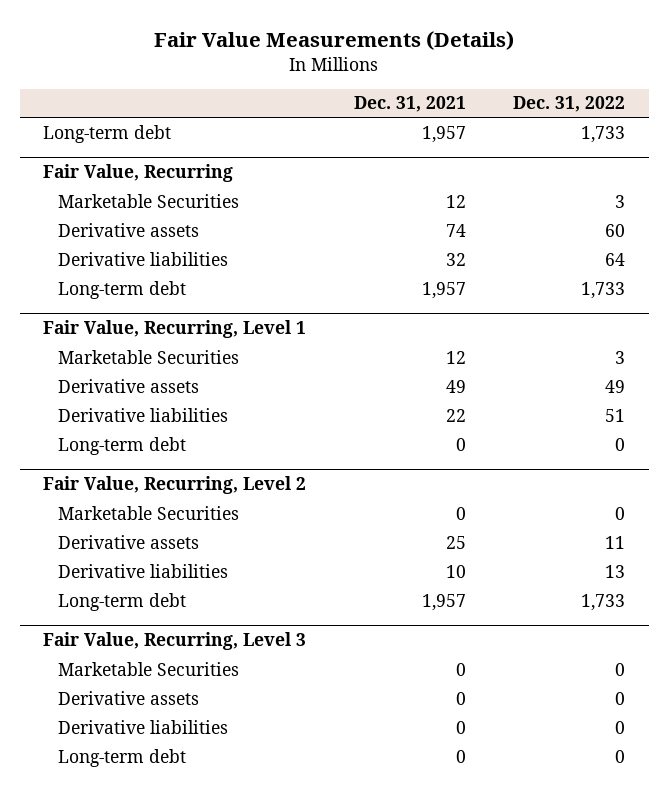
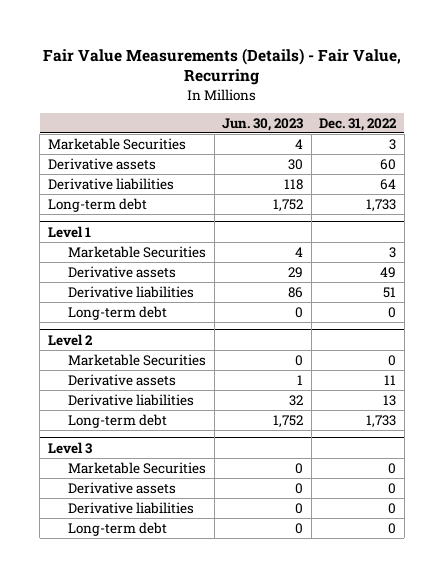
[154,31,515,51] Fair Value Measurements (Details) -> [42,47,401,86] Fair Value Measurements (Details) - Fair Value, Recurring
[353,96,466,113] Dec. 31, 2021 -> none
none -> [222,117,304,131] Jun. 30, 2023
[43,124,172,143] Long-term debt -> none
[43,164,234,183] Fair Value, Recurring -> none
[43,320,307,339] Fair Value, Recurring, Level 1 -> none
none -> [47,225,91,238] Level 1
[43,476,307,495] Fair Value, Recurring, Level 2 -> none
none -> [47,333,93,346] Level 2
[43,632,307,651] Fair Value, Recurring, Level 3 -> none
none -> [47,441,92,454] Level 3

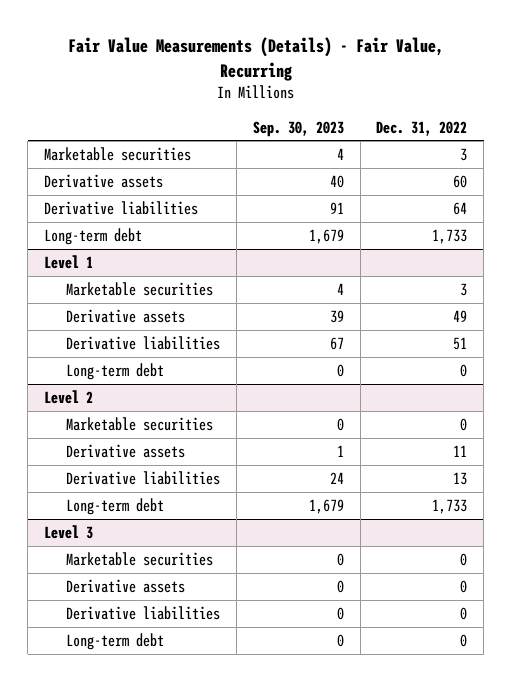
[222,117,304,131] Jun. 30, 2023 -> none
none -> [252,120,344,137] Sep. 30, 2023
[47,137,186,150] Marketable Securities -> [43,146,191,161] Marketable securities
[68,245,207,258] Marketable Securities -> [66,281,214,296] Marketable securities
[68,353,207,366] Marketable Securities -> [66,416,214,431] Marketable securities
[68,461,207,474] Marketable Securities -> [66,551,214,566] Marketable securities

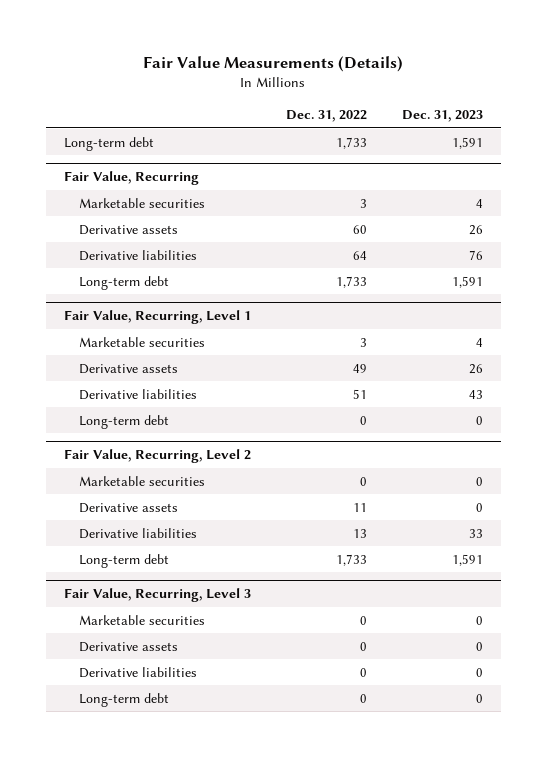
[67,37,444,81] Fair Value Measurements (Details) - Fair Value, Recurring -> [143,56,404,73] Fair Value Measurements (Details)
[252,120,344,137] Sep. 30, 2023 -> none
none -> [402,110,484,123] Dec. 31, 2023
none -> [63,136,154,151] Long-term debt
none -> [63,171,199,186] Fair Value, Recurring
[43,254,93,269] Level 1 -> none
none -> [63,310,251,325] Fair Value, Recurring, Level 1
[43,389,93,404] Level 2 -> none
none -> [63,449,251,464] Fair Value, Recurring, Level 2
[43,524,93,539] Level 3 -> none
none -> [63,588,251,603] Fair Value, Recurring, Level 3

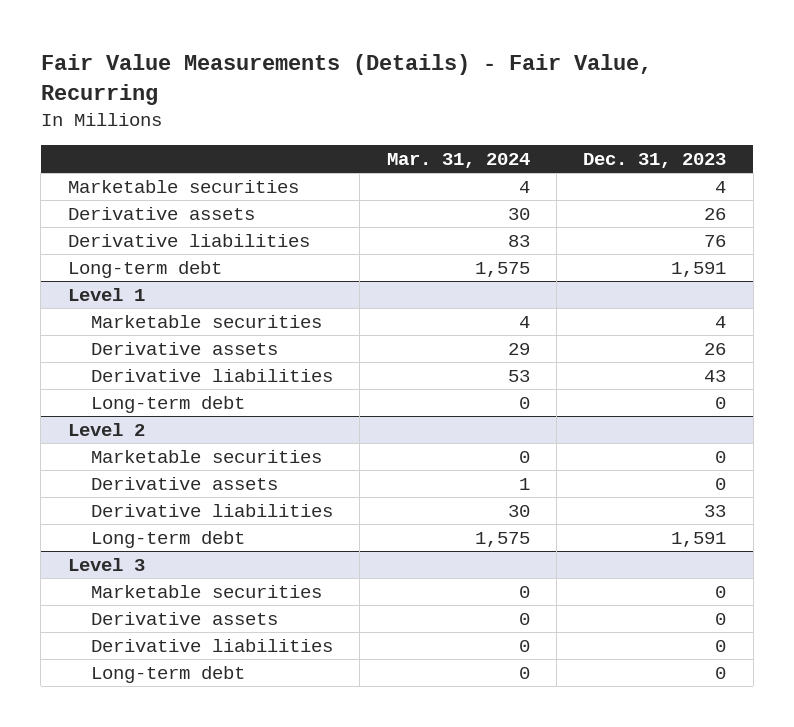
[143,56,404,73] Fair Value Measurements (Details) -> [40,54,652,106] Fair Value Measurements (Details) - Fair Value, Recurring
[285,110,367,123] Dec. 31, 2022 -> none
none -> [386,153,530,169] Mar. 31, 2024
[63,136,154,151] Long-term debt -> none
[63,171,199,186] Fair Value, Recurring -> none
[63,310,251,325] Fair Value, Recurring, Level 1 -> none
none -> [67,287,145,301] Level 1
[63,449,251,464] Fair Value, Recurring, Level 2 -> none
none -> [67,422,145,436] Level 2
[63,588,251,603] Fair Value, Recurring, Level 3 -> none
none -> [67,557,145,571] Level 3

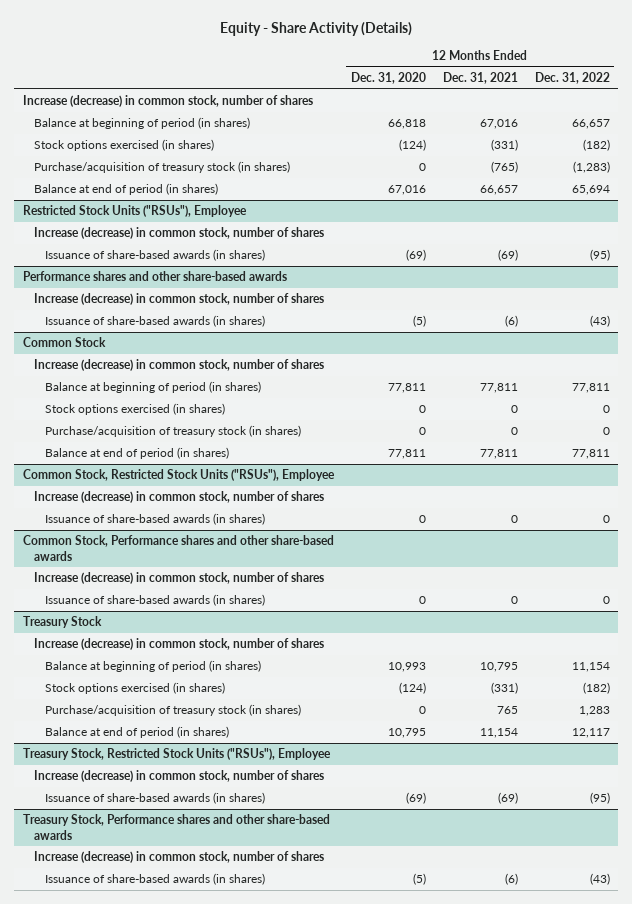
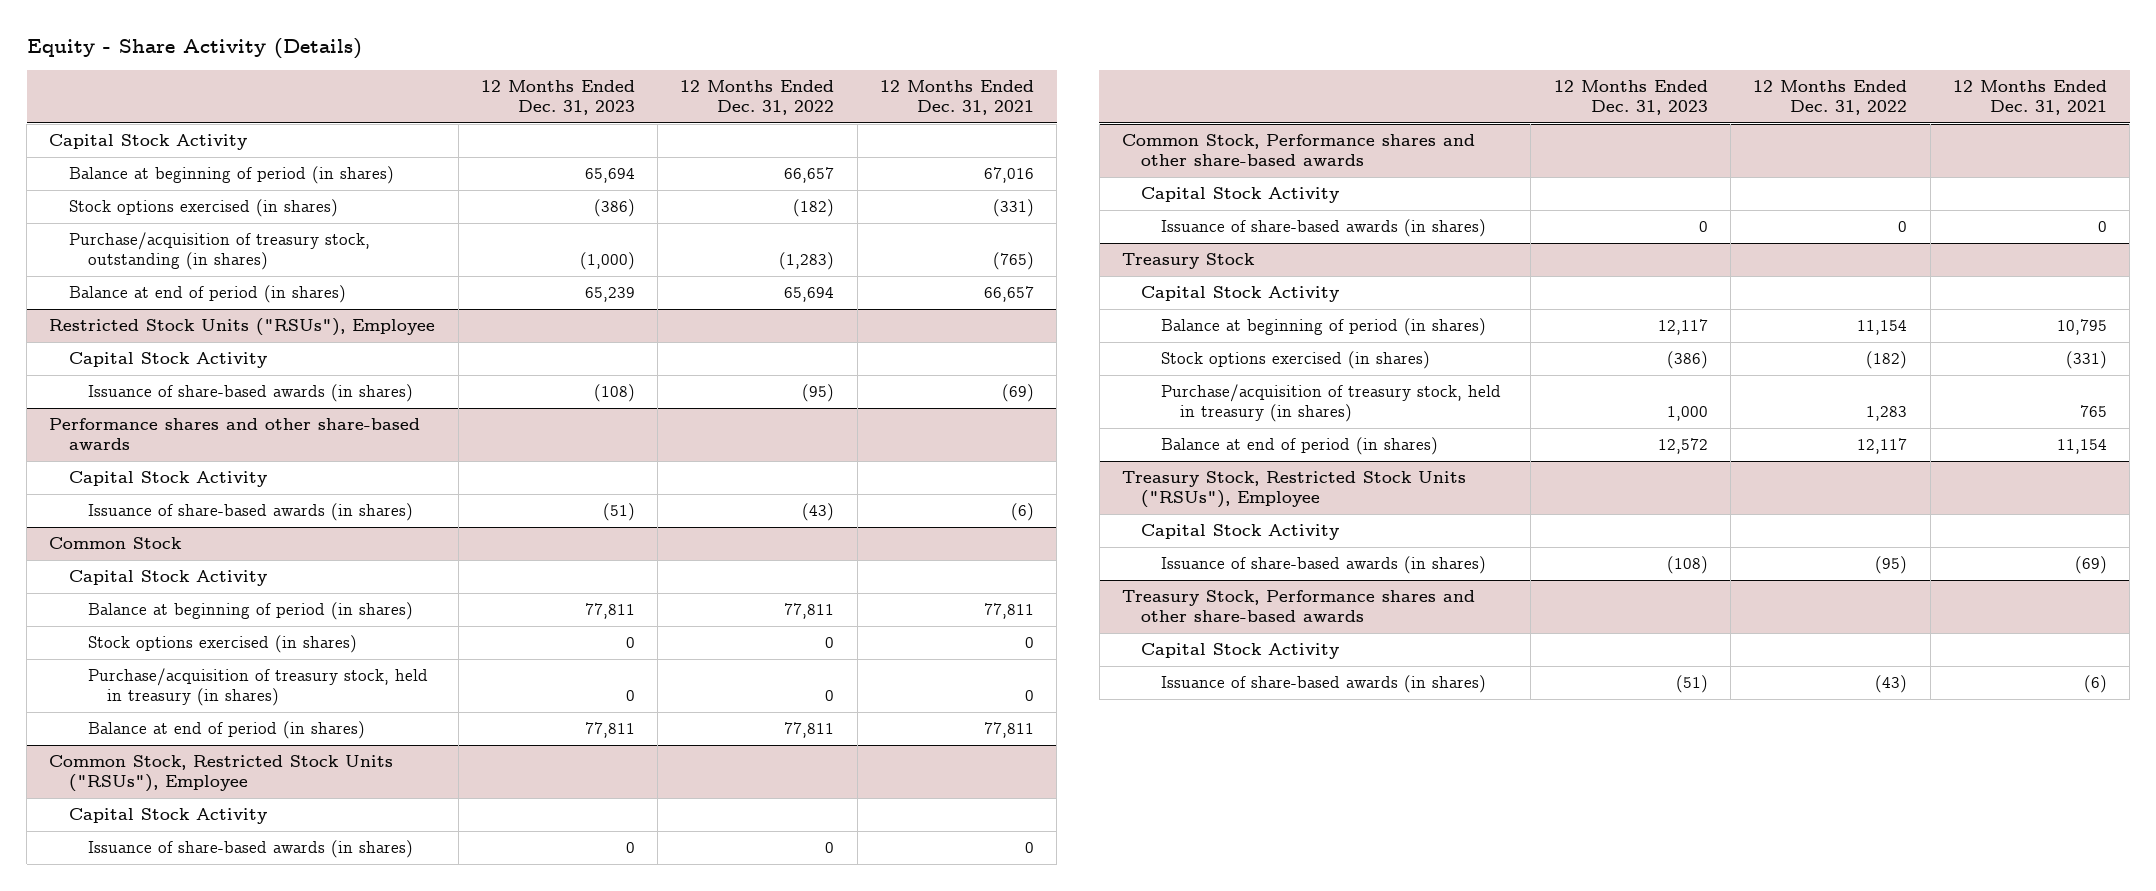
[350,72,426,85] Dec. 31, 2020 -> none
none -> [480,80,635,116] 12 Months Ended Dec. 31, 2023
[22,95,313,108] Increase (decrease) in common stock, number of shares -> [49,134,248,151] Capital Stock Activity
[33,161,290,174] Purchase/acquisition of treasury stock (in shares) -> [68,232,370,271] Purchase/acquisition of treasury stock, outstanding (in shares)
[33,227,324,240] Increase (decrease) in common stock, number of shares -> [68,352,267,369] Capital Stock Activity
[33,293,324,306] Increase (decrease) in common stock, number of shares -> [68,471,267,488] Capital Stock Activity
[33,359,324,372] Increase (decrease) in common stock, number of shares -> [68,570,267,587] Capital Stock Activity
[45,425,302,438] Purchase/acquisition of treasury stock (in shares) -> [87,668,428,707] Purchase/acquisition of treasury stock, held in treasury (in shares)
[33,491,324,504] Increase (decrease) in common stock, number of shares -> [68,808,267,825] Capital Stock Activity
[33,572,324,585] Increase (decrease) in common stock, number of shares -> [1141,187,1340,204] Capital Stock Activity
[33,638,324,651] Increase (decrease) in common stock, number of shares -> [1141,286,1340,303] Capital Stock Activity
[45,704,302,717] Purchase/acquisition of treasury stock (in shares) -> [1160,384,1501,423] Purchase/acquisition of treasury stock, held in treasury (in shares)
[33,770,324,783] Increase (decrease) in common stock, number of shares -> [1141,524,1340,541] Capital Stock Activity
[33,851,324,864] Increase (decrease) in common stock, number of shares -> [1141,643,1340,660] Capital Stock Activity

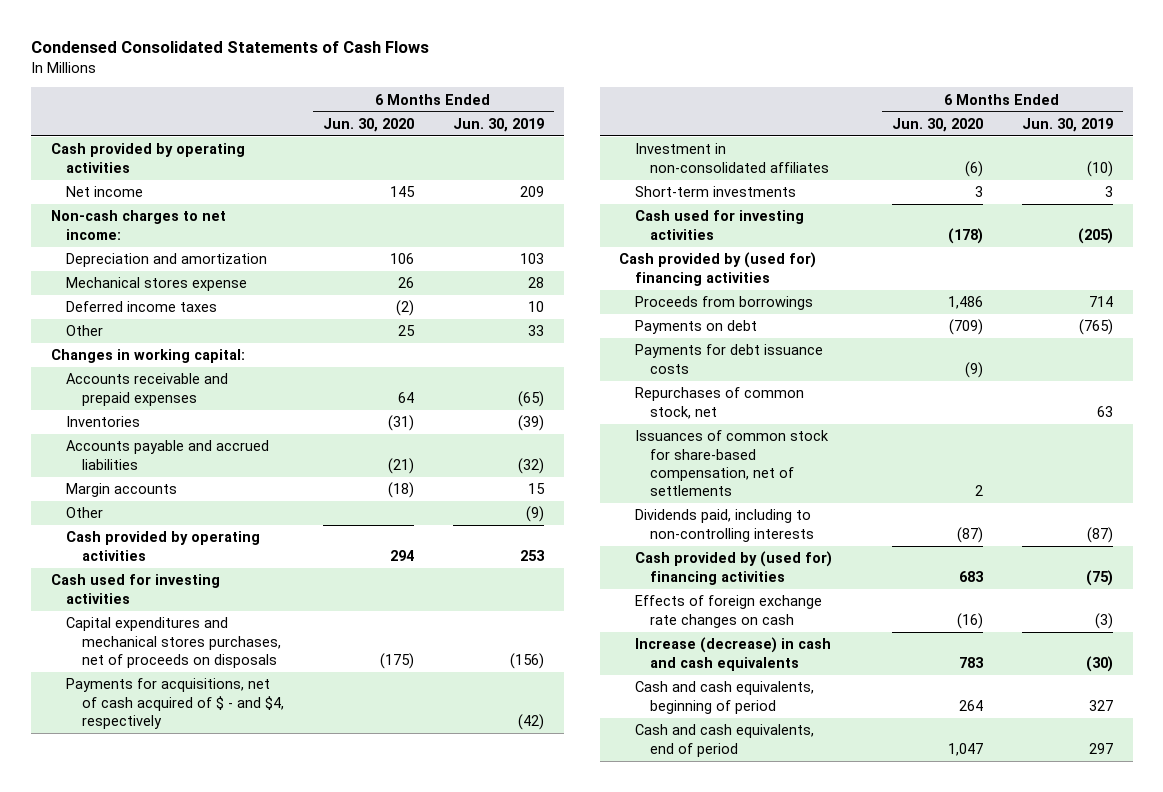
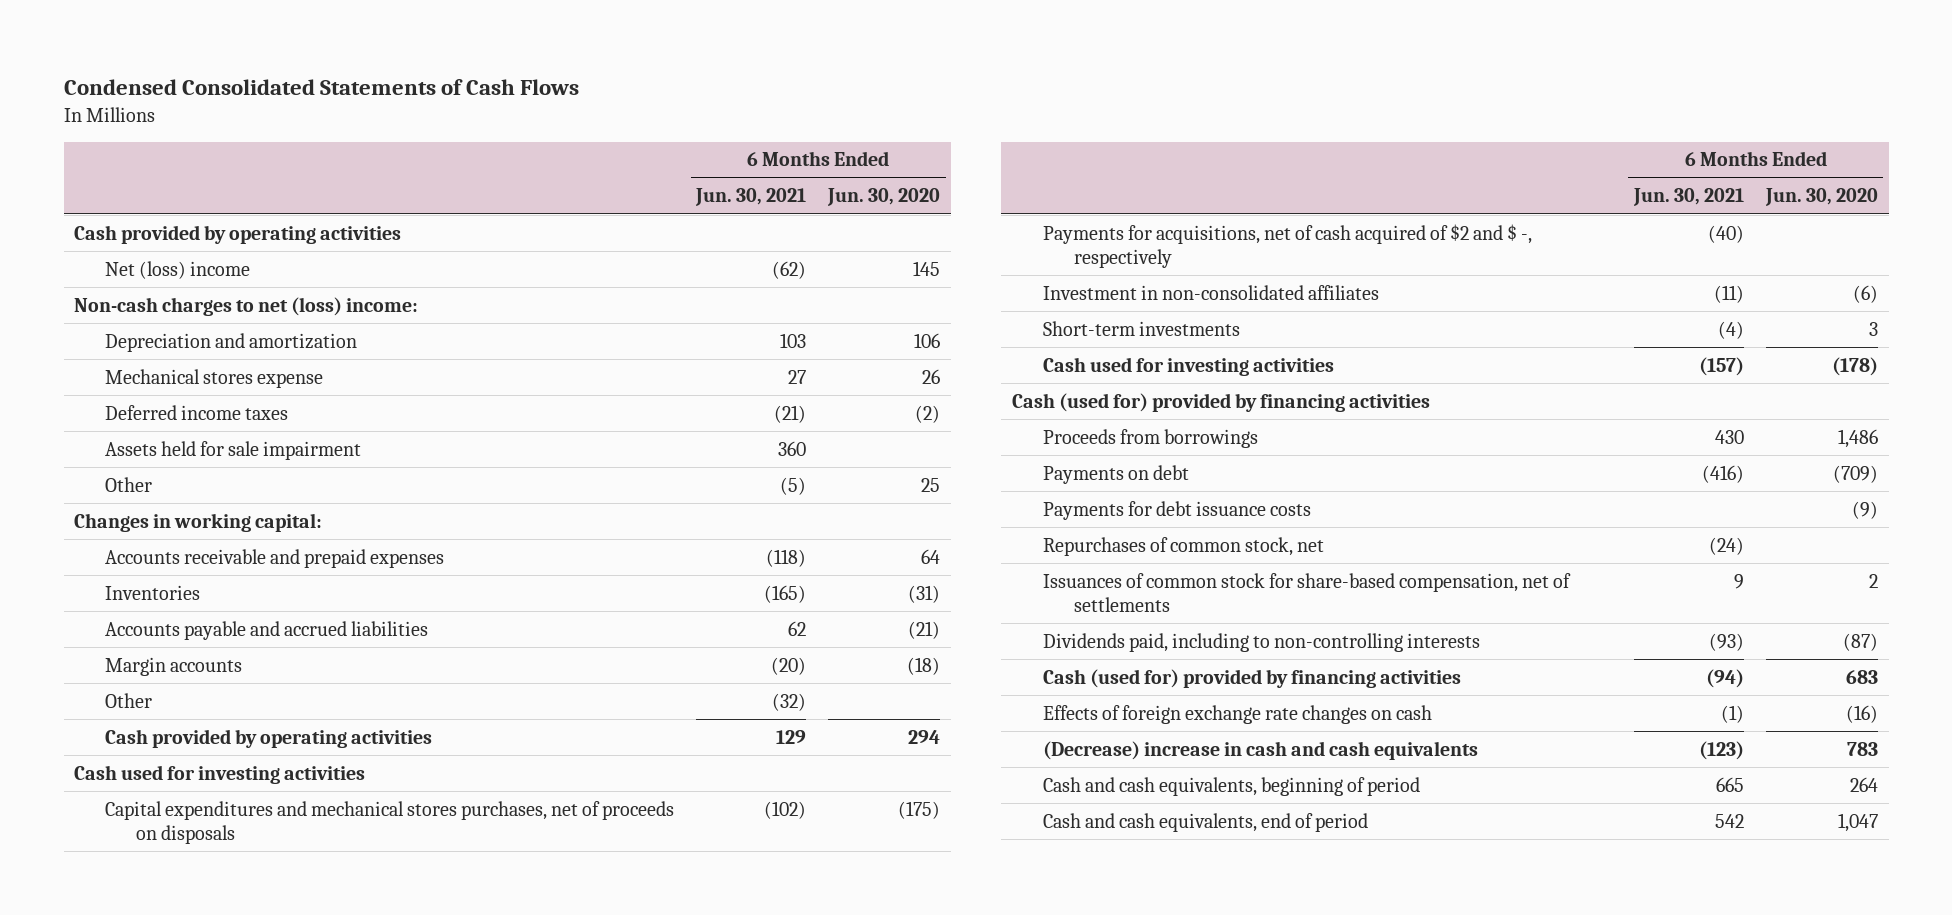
[453,117,545,132] Jun. 30, 2019 -> none
none -> [695,188,807,207] Jun. 30, 2021
[66,186,144,198] Net income -> [105,260,251,279] Net (loss) income
[50,210,226,240] Non-cash charges to net income: -> [74,296,419,316] Non-cash charges to net (loss) income:
none -> [105,440,362,460] Assets held for sale impairment
[66,678,284,730] Payments for acquisitions, net of cash acquired of $ - and $4, respectively -> [1043,223,1533,268] Payments for acquisitions, net of cash acquired of $2 and $ -, respectively
[619,252,817,286] Cash provided by (used for) financing activities -> [1012,392,1431,412] Cash (used for) provided by financing activities
[634,551,832,585] Cash provided by (used for) financing activities -> [1043,668,1462,688] Cash (used for) provided by financing activities
[634,637,831,671] Increase (decrease) in cash and cash equivalents -> [1043,740,1479,760] (Decrease) increase in cash and cash equivalents

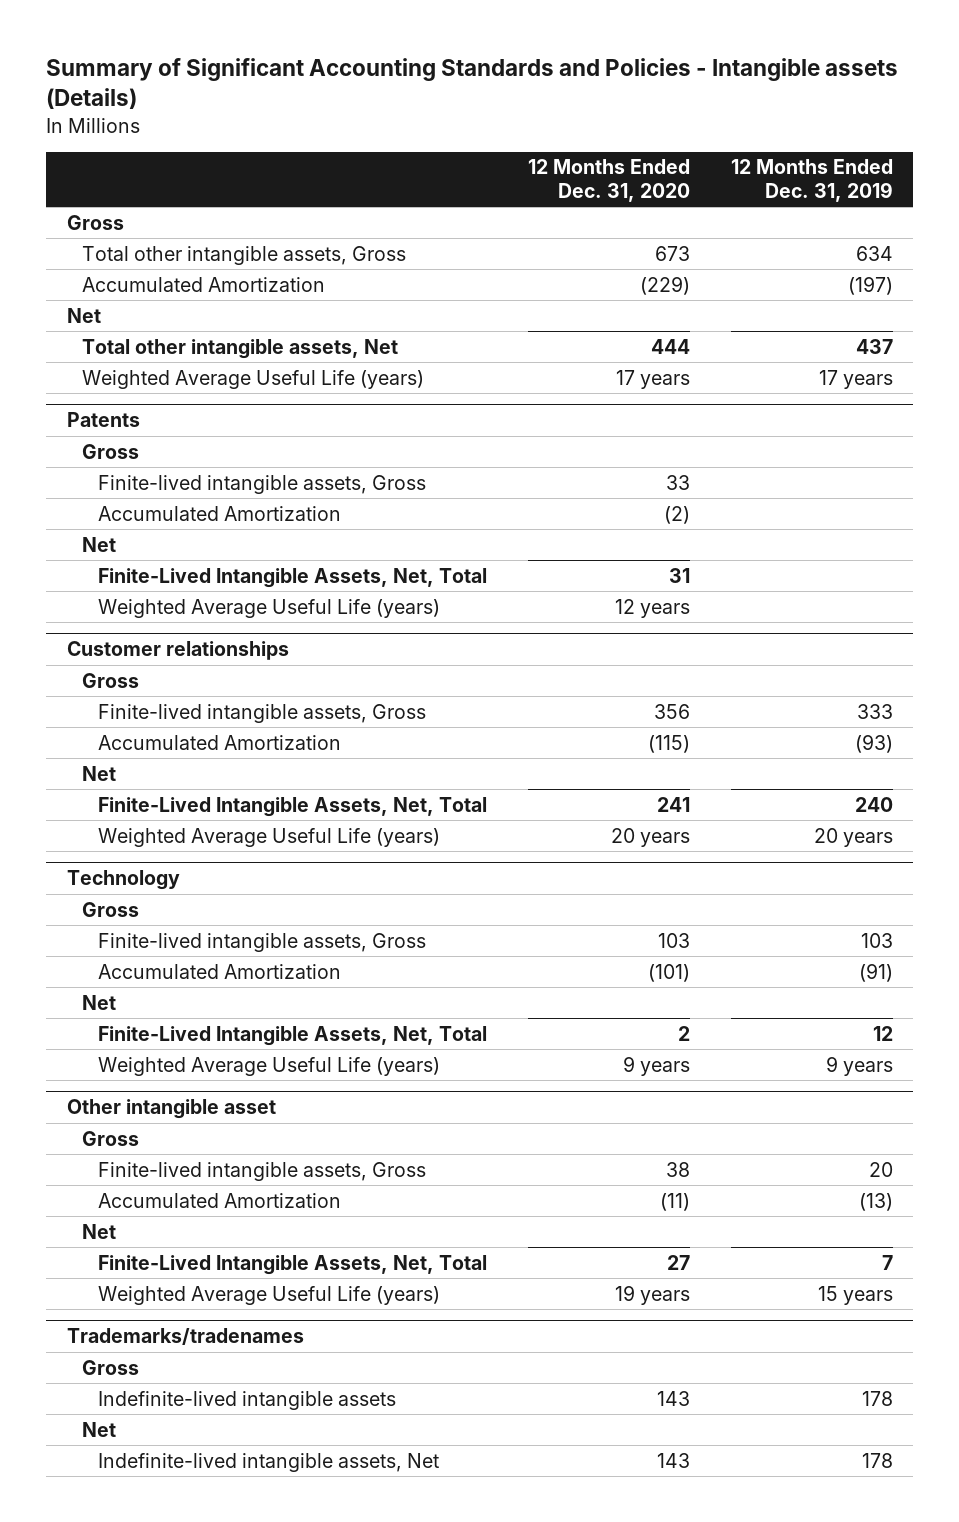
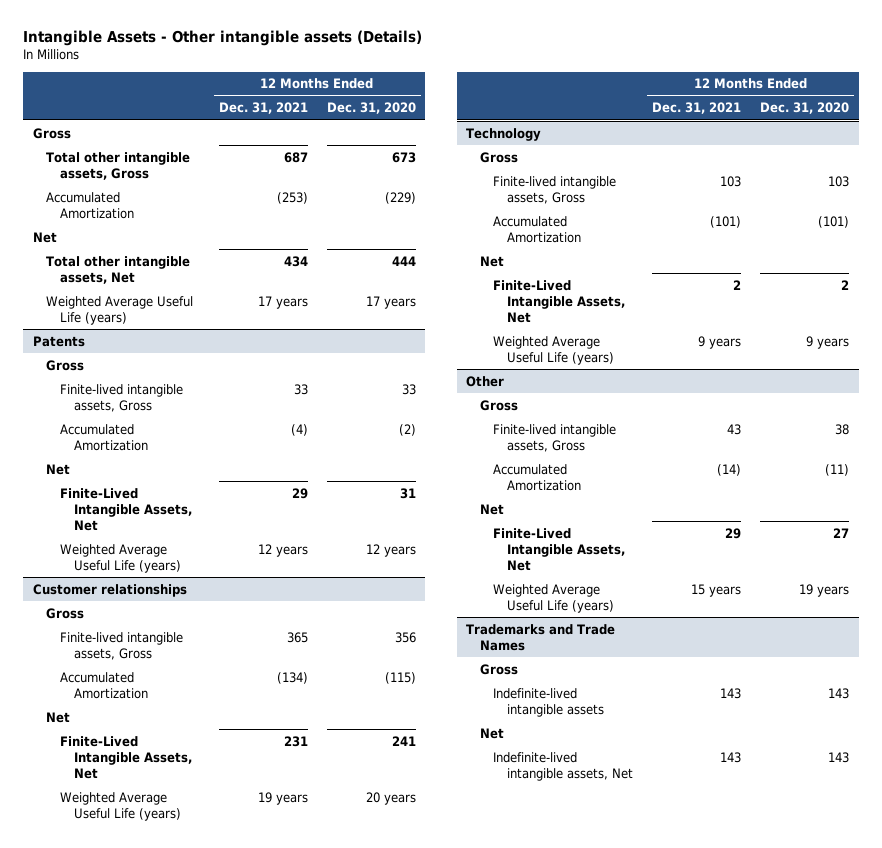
[46,58,899,110] Summary of Significant Accounting Standards and Policies - Intangible assets (Details) -> [23,30,423,47] Intangible Assets - Other intangible assets (Details)
[730,159,893,202] 12 Months Ended Dec. 31, 2019 -> none
none -> [218,102,308,115] Dec. 31, 2021
[97,567,487,588] Finite-Lived Intangible Assets, Net, Total -> [60,487,192,531] Finite-Lived Intangible Assets, Net
[97,796,487,817] Finite-Lived Intangible Assets, Net, Total -> [60,735,192,779] Finite-Lived Intangible Assets, Net
[97,1025,487,1046] Finite-Lived Intangible Assets, Net, Total -> [493,279,626,323] Finite-Lived Intangible Assets, Net
[66,1099,276,1120] Other intangible asset -> [466,375,505,387] Other
[97,1254,487,1275] Finite-Lived Intangible Assets, Net, Total -> [493,527,626,571] Finite-Lived Intangible Assets, Net
[66,1328,304,1346] Trademarks/tradenames -> [466,623,616,651] Trademarks and Trade Names

